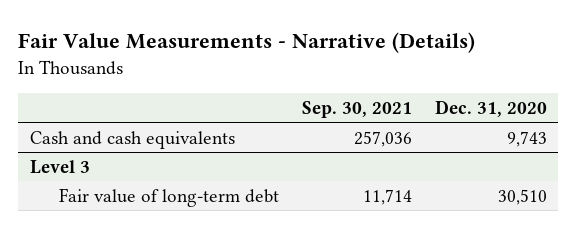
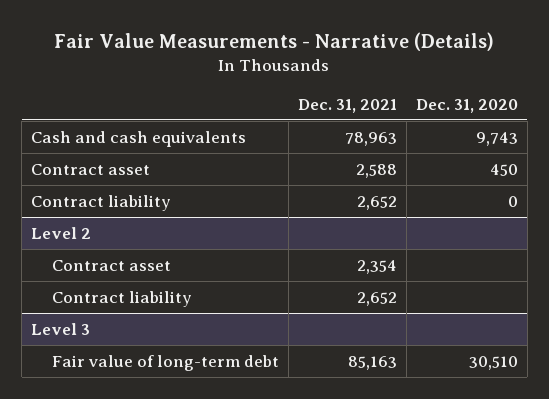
[301,100,412,118] Sep. 30, 2021 -> none
none -> [298,98,398,113] Dec. 31, 2021
none -> [31,163,151,175] Contract asset
none -> [31,194,172,211] Contract liability
none -> [31,226,92,239] Level 2
none -> [52,259,172,271] Contract asset
none -> [52,290,193,307] Contract liability

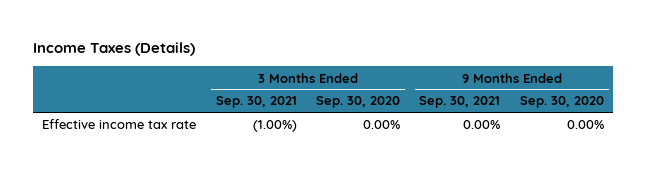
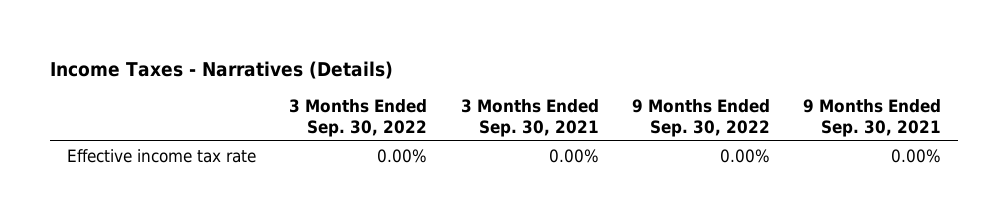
[32,42,195,57] Income Taxes (Details) -> [50,61,394,80] Income Taxes - Narratives (Details)
[316,96,401,109] Sep. 30, 2020 -> none
[519,96,604,109] Sep. 30, 2020 -> none
none -> [289,99,428,138] 3 Months Ended Sep. 30, 2022
none -> [631,99,770,138] 9 Months Ended Sep. 30, 2022
[252,120,297,133] (1.00%) -> [548,148,599,163] 0.00%

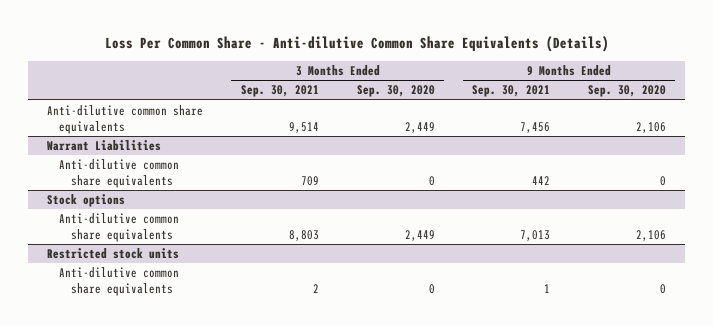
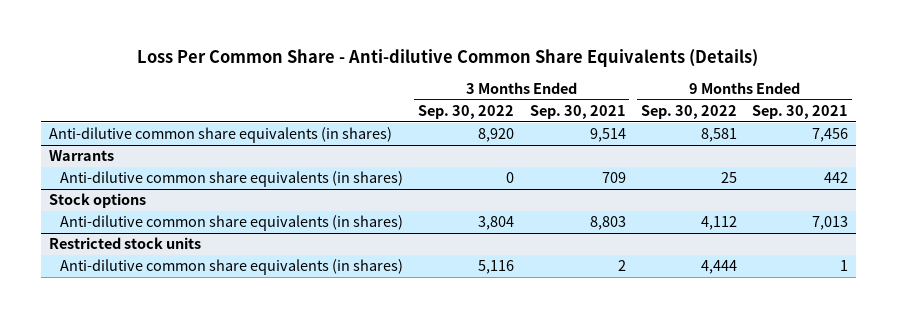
[356,85,435,98] Sep. 30, 2020 -> none
[587,85,666,98] Sep. 30, 2020 -> none
none -> [418,104,515,119] Sep. 30, 2022
none -> [640,104,737,119] Sep. 30, 2022
[47,105,204,134] Anti-dilutive common share equivalents -> [48,127,392,144] Anti-dilutive common share equivalents (in shares)
[47,140,162,152] Warrant Liabilities -> [48,150,114,162] Warrants
[58,159,179,188] Anti-dilutive common share equivalents -> [59,171,403,188] Anti-dilutive common share equivalents (in shares)
[58,213,179,242] Anti-dilutive common share equivalents -> [59,215,403,232] Anti-dilutive common share equivalents (in shares)
[58,267,179,296] Anti-dilutive common share equivalents -> [59,259,403,276] Anti-dilutive common share equivalents (in shares)

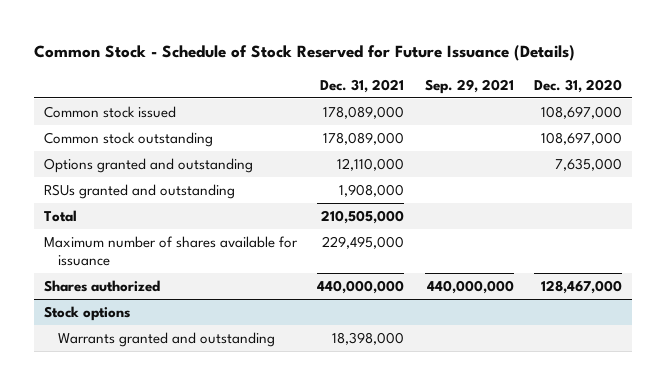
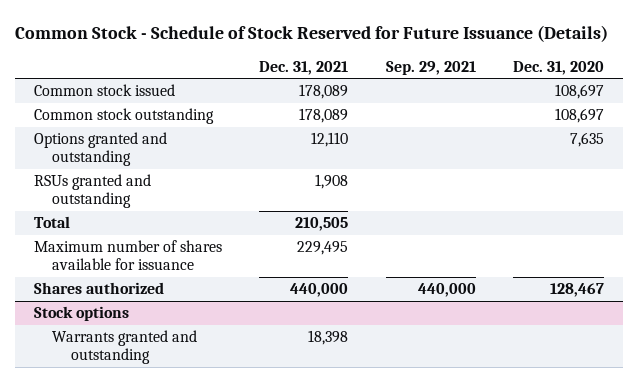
[323,105,405,119] 178,089,000 -> [299,84,349,100] 178,089
[540,105,622,119] 108,697,000 -> [554,84,604,100] 108,697
[323,131,405,145] 178,089,000 -> [299,108,349,124] 178,089
[540,131,622,145] 108,697,000 -> [554,108,604,124] 108,697
[337,157,405,171] 12,110,000 -> [311,132,349,148] 12,110
[554,157,622,171] 7,635,000 -> [569,132,604,148] 7,635
[339,183,405,197] 1,908,000 -> [315,174,349,190] 1,908
[321,209,405,224] 210,505,000 -> [295,217,349,232] 210,505
[322,235,405,249] 229,495,000 -> [297,241,349,256] 229,495
[317,279,405,294] 440,000,000 -> [290,283,349,298] 440,000
[426,279,514,294] 440,000,000 -> [417,283,476,298] 440,000
[540,279,622,294] 128,467,000 -> [549,283,604,298] 128,467
[332,331,405,345] 18,398,000 -> [308,330,349,346] 18,398

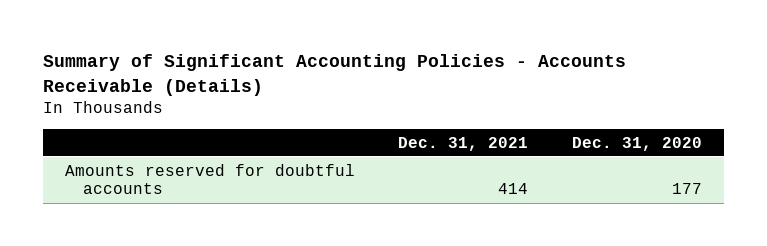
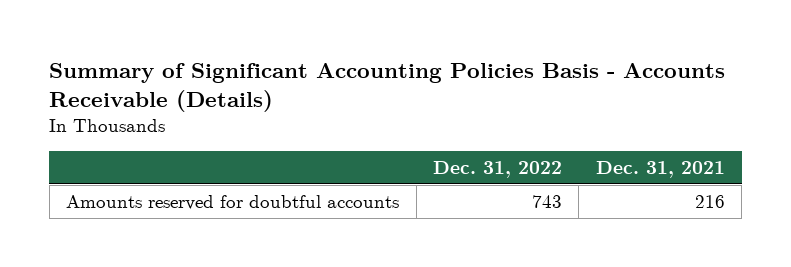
[42,54,626,96] Summary of Significant Accounting Policies - Accounts Receivable (Details) -> [49,63,726,113] Summary of Significant Accounting Policies Basis - Accounts Receivable (Details)
[572,136,703,151] Dec. 31, 2020 -> none
none -> [432,160,562,178] Dec. 31, 2022
[498,183,529,195] 414 -> [694,194,725,208] 216

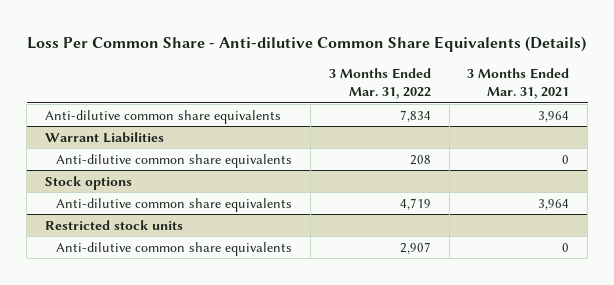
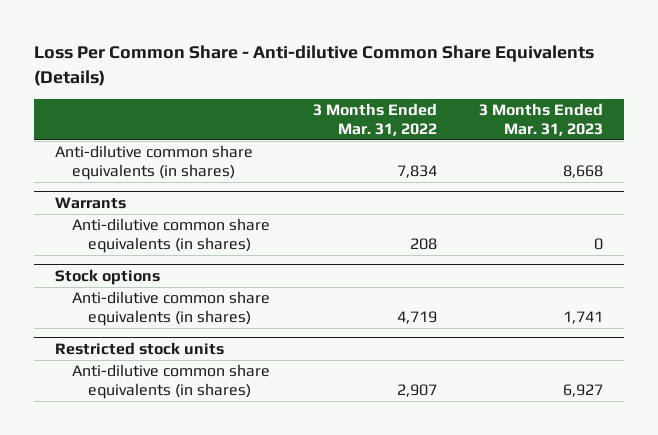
[467,68,570,100] 3 Months Ended Mar. 31, 2021 -> none
none -> [479,103,604,136] 3 Months Ended Mar. 31, 2023
[44,109,281,124] Anti-dilutive common share equivalents -> [55,145,254,180] Anti-dilutive common share equivalents (in shares)
[44,131,164,143] Warrant Liabilities -> [55,196,127,209] Warrants
[56,153,293,168] Anti-dilutive common share equivalents -> [71,218,270,253] Anti-dilutive common share equivalents (in shares)
[56,197,293,212] Anti-dilutive common share equivalents -> [71,291,270,326] Anti-dilutive common share equivalents (in shares)
[56,241,293,256] Anti-dilutive common share equivalents -> [71,364,270,399] Anti-dilutive common share equivalents (in shares)

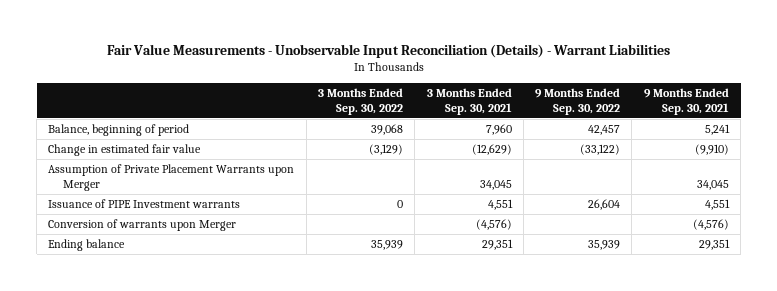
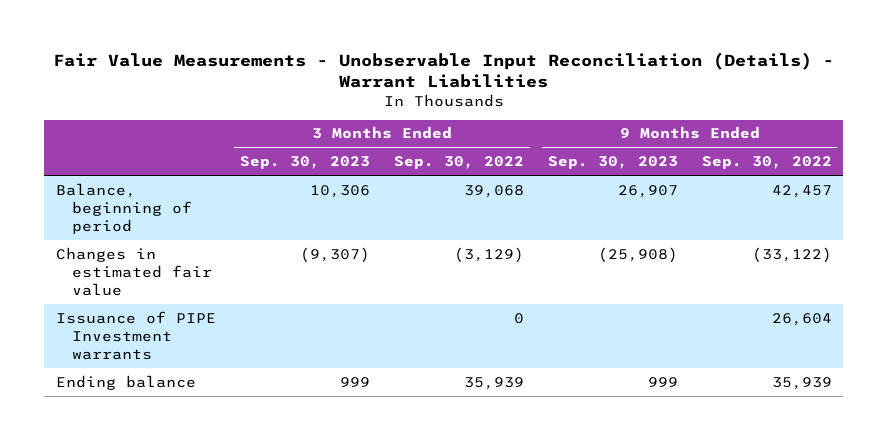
[426,87,512,115] 3 Months Ended Sep. 30, 2021 -> none
[643,87,729,115] 9 Months Ended Sep. 30, 2021 -> none
none -> [239,156,370,170] Sep. 30, 2023
none -> [547,156,678,170] Sep. 30, 2023
[48,163,295,192] Assumption of Private Placement Warrants upon Merger -> none
[48,143,202,156] Change in estimated fair value -> [56,246,212,296] Changes in estimated fair value
[48,218,237,231] Conversion of warrants upon Merger -> none

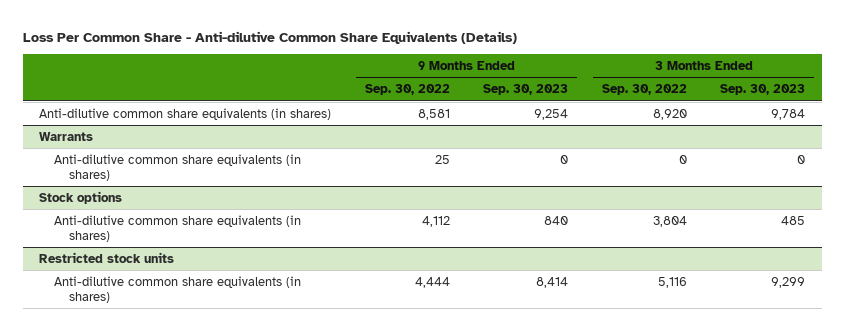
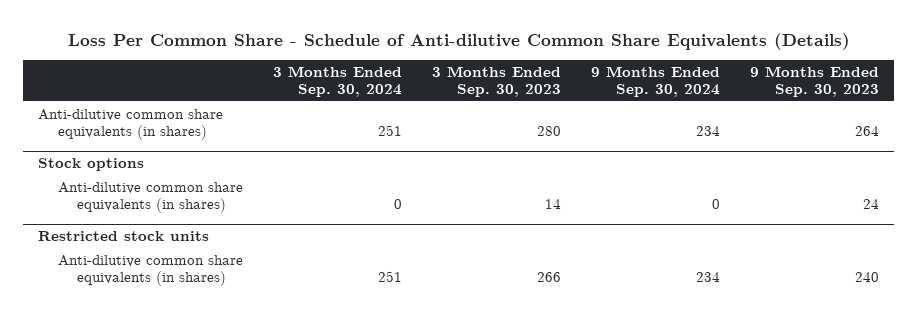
[22,30,517,44] Loss Per Common Share - Anti-dilutive Common Share Equivalents (Details) -> [67,32,850,50] Loss Per Common Share - Schedule of Anti-dilutive Common Share Equivalents (Details)
[364,84,450,96] Sep. 30, 2022 -> none
[601,84,687,96] Sep. 30, 2022 -> none
none -> [272,65,402,97] 3 Months Ended Sep. 30, 2024
none -> [590,65,720,97] 9 Months Ended Sep. 30, 2024
[39,131,94,141] Warrants -> none
[53,153,301,181] Anti-dilutive common share equivalents (in shares) -> none
[534,108,569,120] 9,254 -> [854,125,879,136] 264
[771,108,806,120] 9,784 -> [536,125,561,136] 280
[544,215,569,225] 840 -> [862,198,879,209] 24
[781,215,806,225] 485 -> [544,198,561,209] 14
[536,276,569,288] 8,414 -> [854,271,879,282] 240
[771,276,806,288] 9,299 -> [536,271,561,282] 266

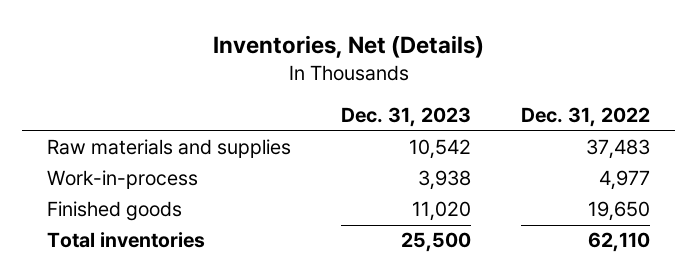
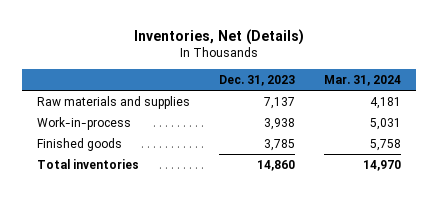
[521,107,651,128] Dec. 31, 2022 -> none
none -> [324,74,402,86] Mar. 31, 2024
[409,139,472,160] 10,542 -> [264,96,296,109] 7,137
[412,201,472,222] 11,020 -> [264,138,296,151] 3,785
[401,232,472,253] 25,500 -> [257,159,296,171] 14,860

